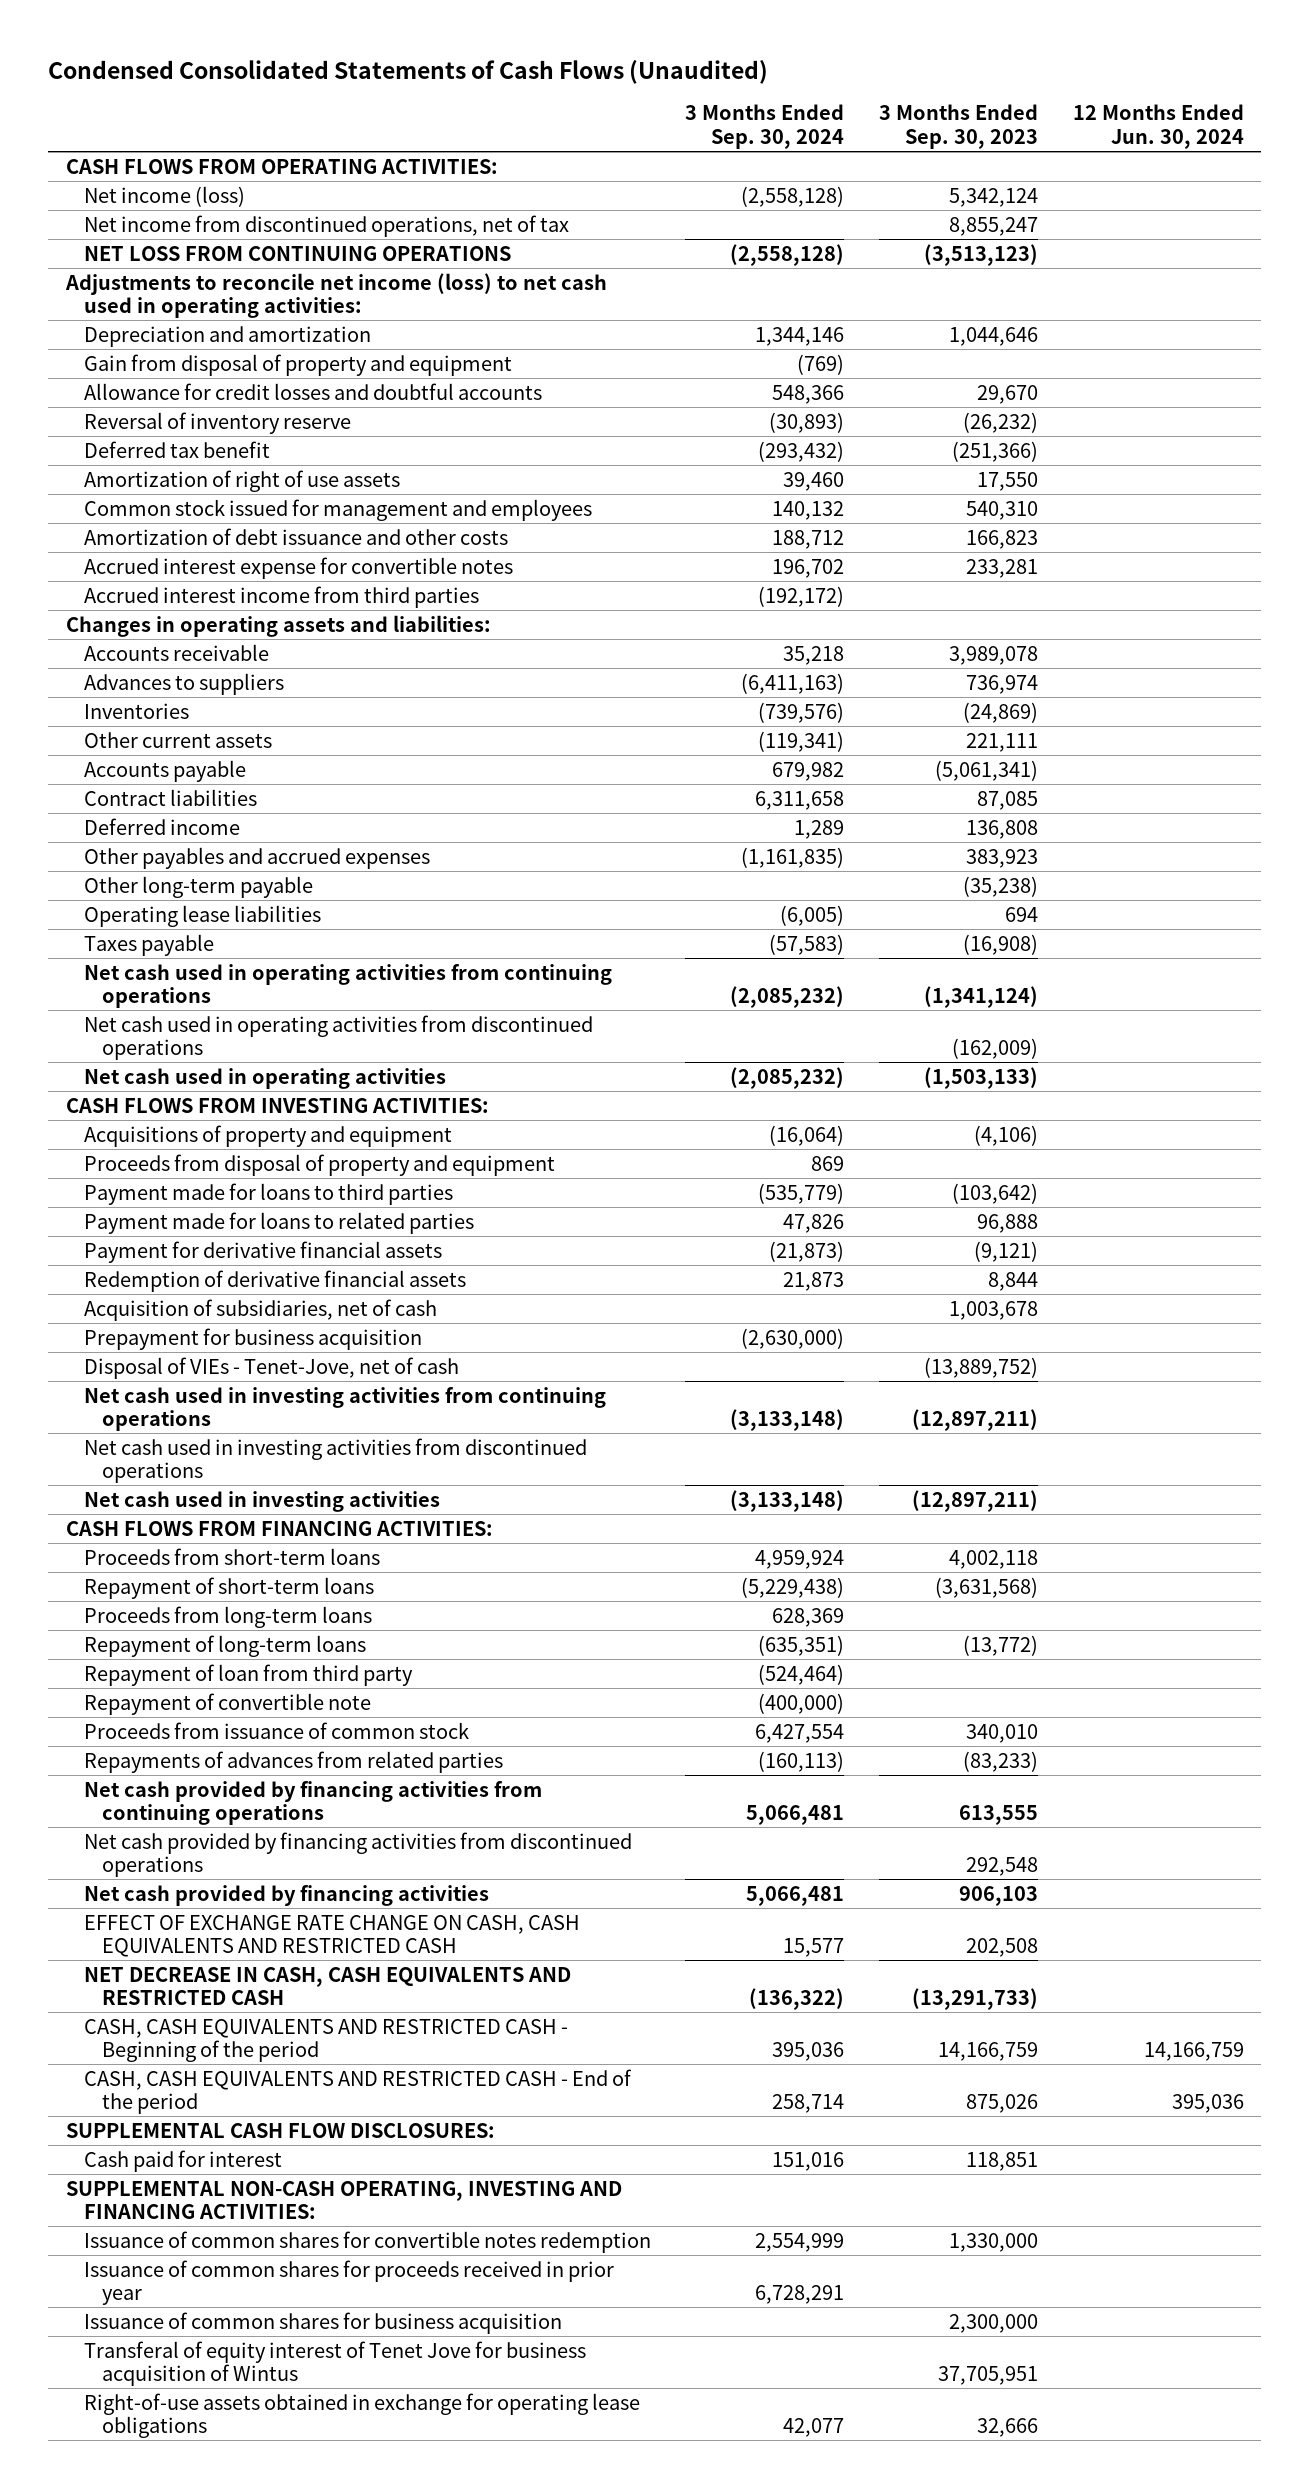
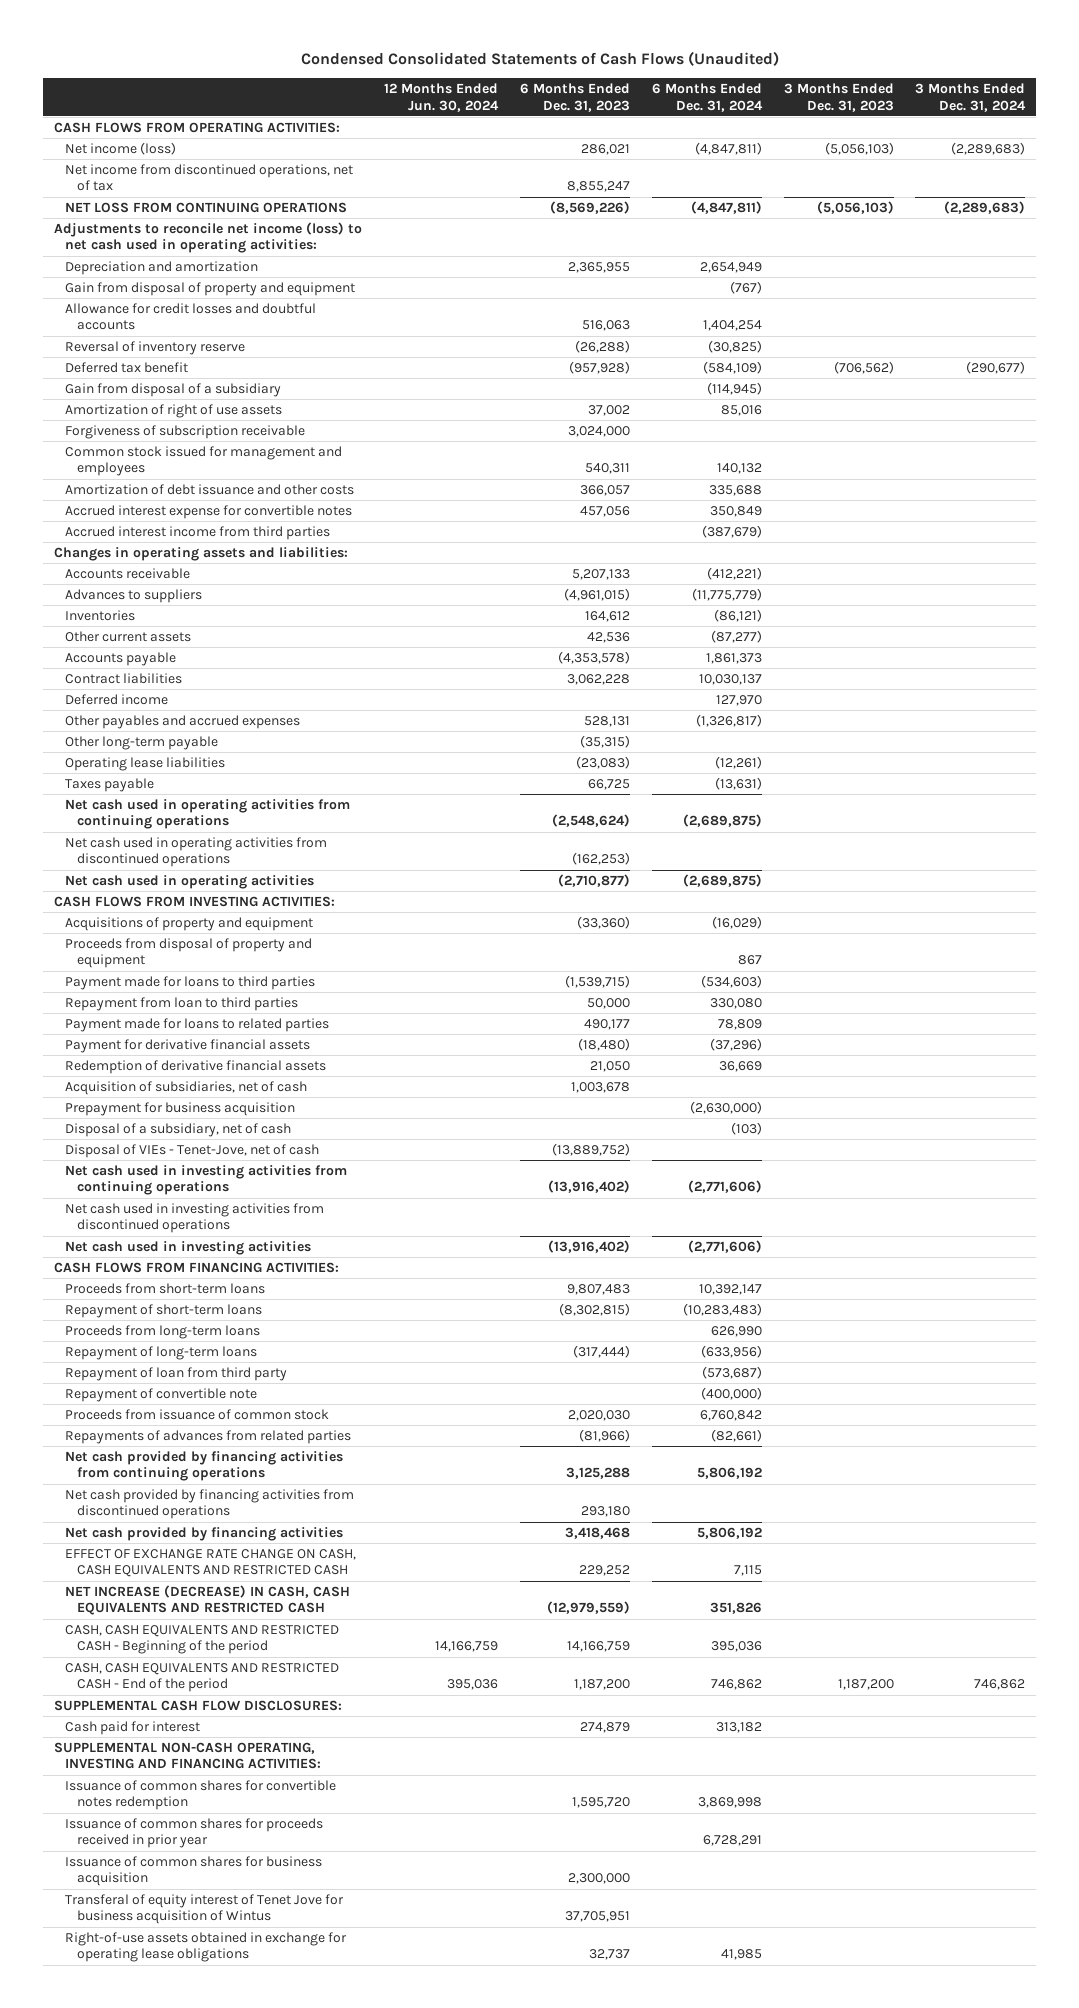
[685,104,845,149] 3 Months Ended Sep. 30, 2024 -> none
[879,104,1039,149] 3 Months Ended Sep. 30, 2023 -> none
none -> [519,83,630,112] 6 Months Ended Dec. 31, 2023
none -> [651,83,763,112] 6 Months Ended Dec. 31, 2024
none -> [783,83,894,112] 3 Months Ended Dec. 31, 2023
none -> [915,83,1027,112] 3 Months Ended Dec. 31, 2024
none -> [65,382,282,397] Gain from disposal of a subsidiary
none -> [65,424,306,439] Forgiveness of subscription receivable
none -> [65,996,299,1011] Repayment from loan to third parties
none -> [65,1122,292,1137] Disposal of a subsidiary, net of cash
[83,1966,571,2006] NET DECREASE IN CASH, CASH EQUIVALENTS AND RESTRICTED CASH -> [65,1584,351,1616] NET INCREASE (DECREASE) IN CASH, CASH EQUIVALENTS AND RESTRICTED CASH

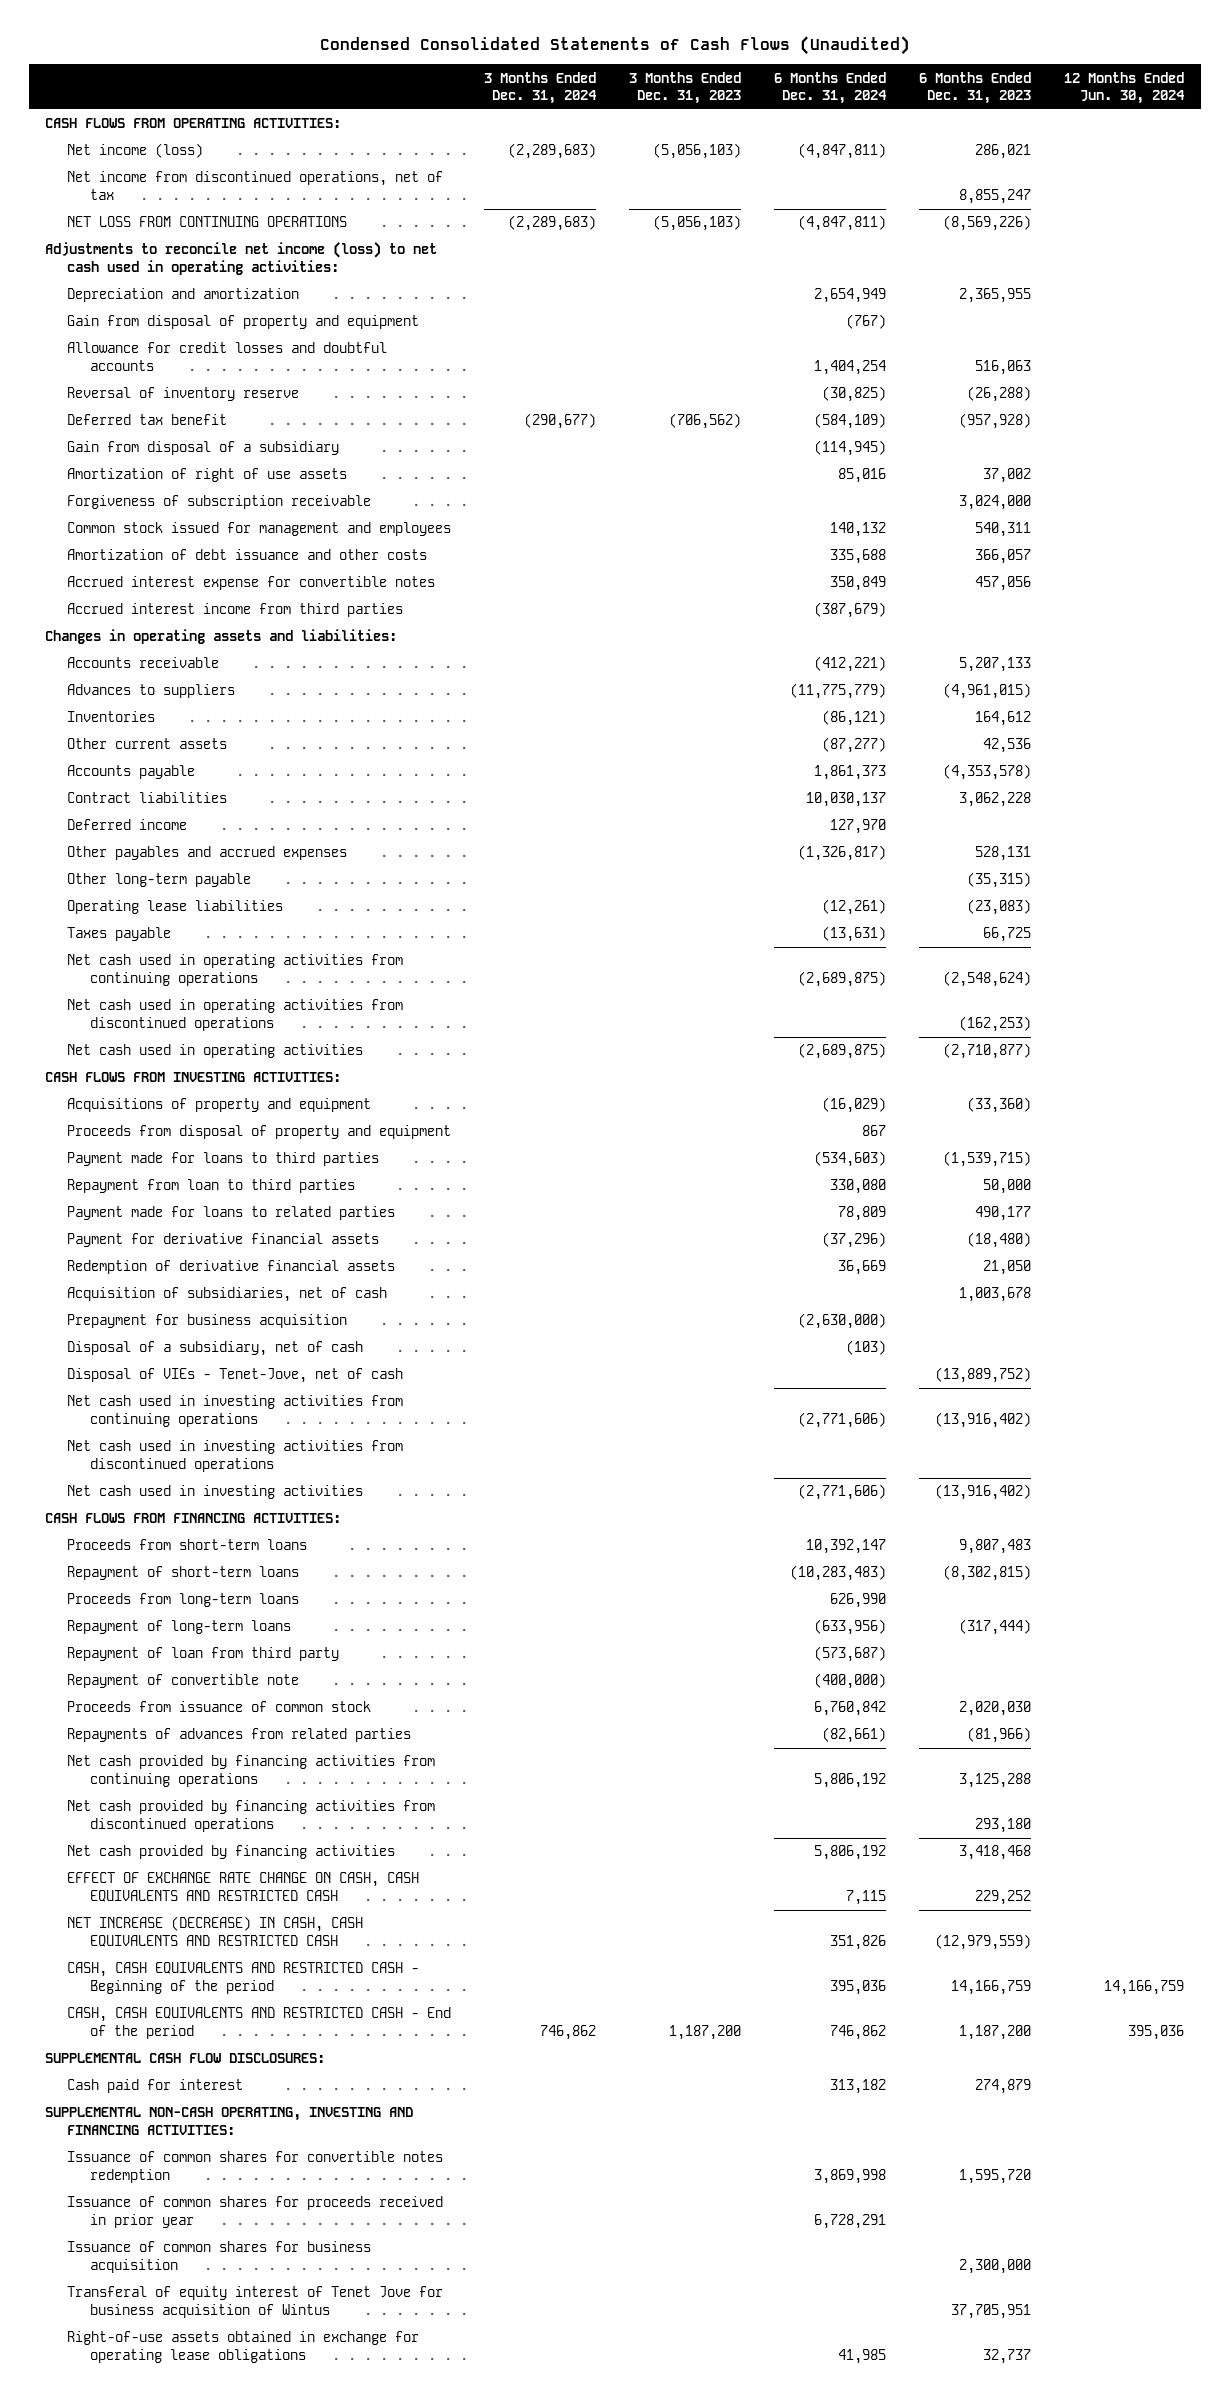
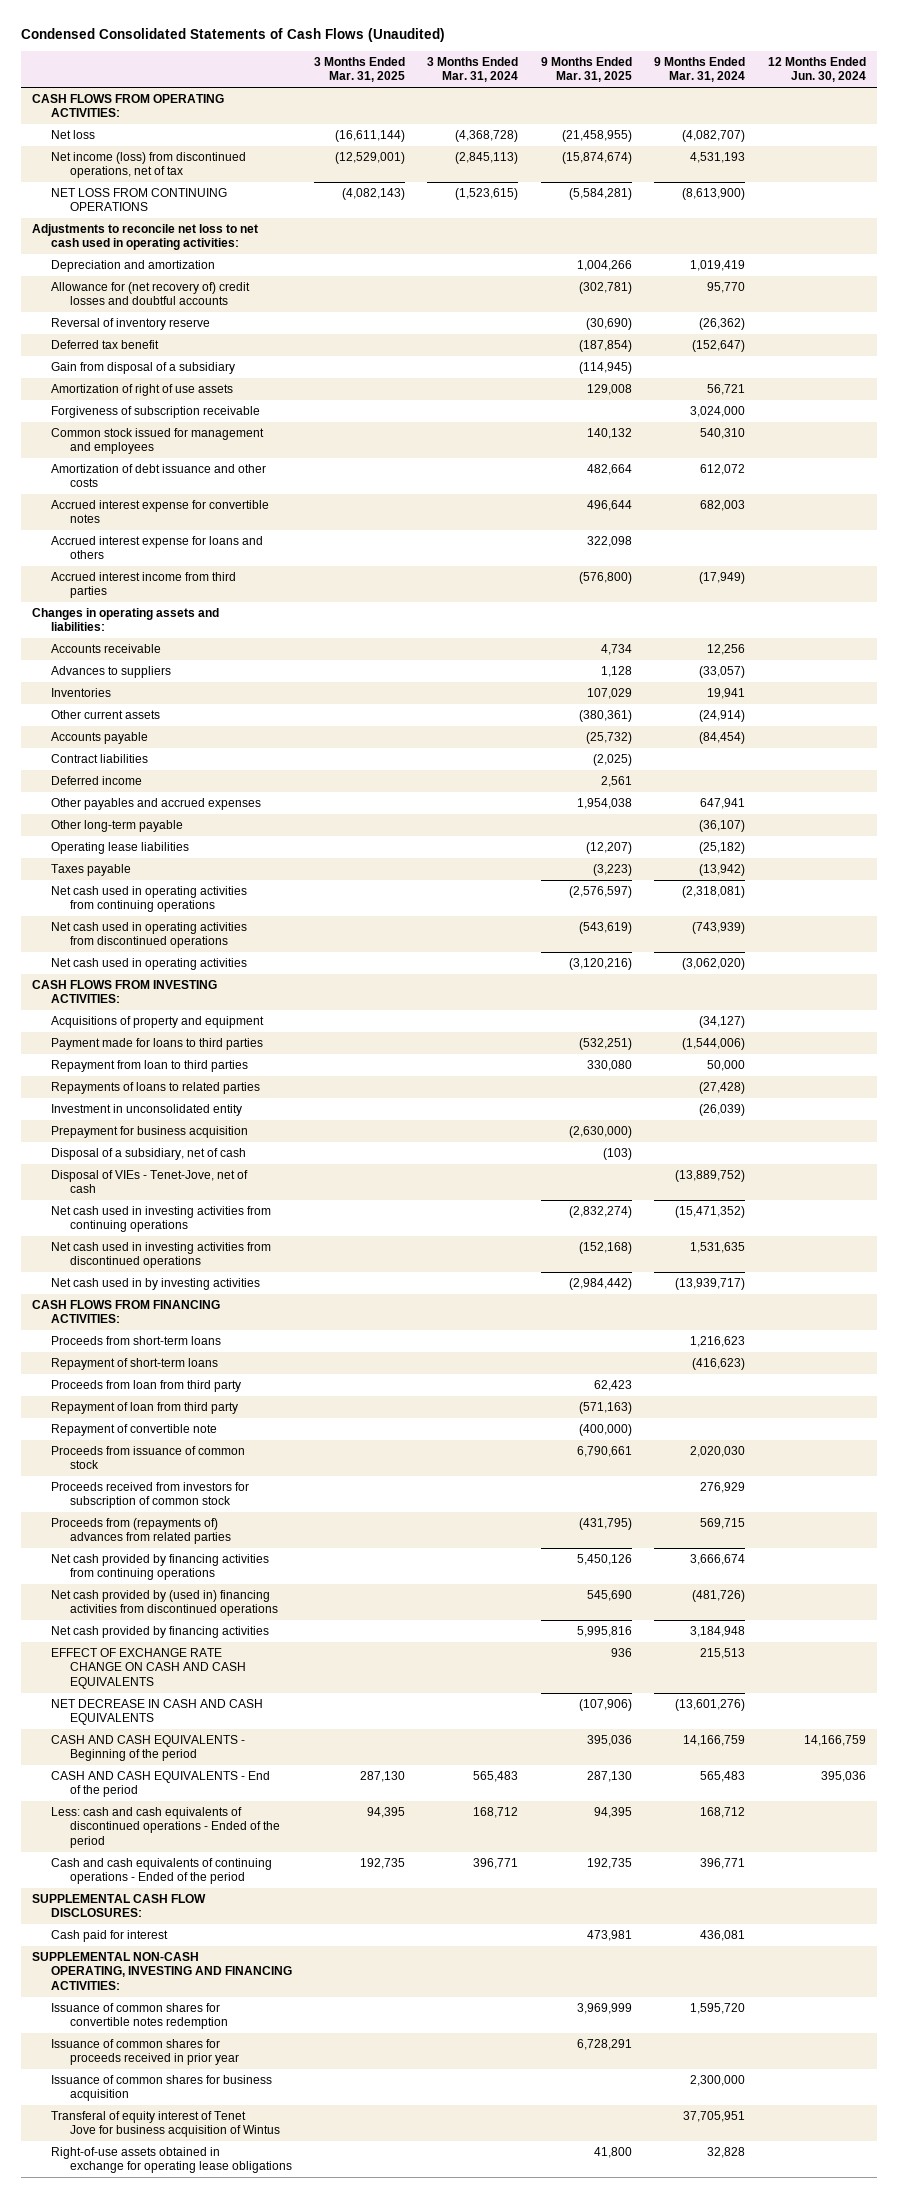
[484,71,598,105] 3 Months Ended Dec. 31, 2024 -> none
[629,71,742,105] 3 Months Ended Dec. 31, 2023 -> none
[774,71,888,105] 6 Months Ended Dec. 31, 2024 -> none
[919,71,1032,105] 6 Months Ended Dec. 31, 2023 -> none
none -> [314,57,406,83] 3 Months Ended Mar. 31, 2025
none -> [427,57,519,83] 3 Months Ended Mar. 31, 2024
none -> [540,57,632,83] 9 Months Ended Mar. 31, 2025
none -> [654,57,746,83] 9 Months Ended Mar. 31, 2024
[67,143,204,159] Net income (loss) -> [50,130,95,140] Net loss
[67,171,444,200] Net income from discontinued operations, net of tax -> [50,152,246,179] Net income (loss) from discontinued operations, net of tax
[45,242,438,275] Adjustments to reconcile net income (loss) to net cash used in operating activities: -> [31,224,258,251] Adjustments to reconcile net loss to net cash used in operating activities:
[67,315,420,330] Gain from disposal of property and equipment -> none
[67,342,388,371] Allowance for credit losses and doubtful accounts -> [50,282,250,306] Allowance for (net recovery of) credit losses and doubtful accounts
none -> [50,536,263,560] Accrued interest expense for loans and others
[67,1125,452,1140] Proceeds from disposal of property and equipment -> none
[67,1206,396,1221] Payment made for loans to related parties -> none
[67,1233,380,1248] Payment for derivative financial assets -> none
[67,1260,396,1275] Redemption of derivative financial assets -> none
[67,1287,388,1303] Acquisition of subsidiaries, net of cash -> none
none -> [50,1082,260,1095] Repayments of loans to related parties
none -> [50,1104,242,1117] Investment in unconsolidated entity
[67,1485,364,1500] Net cash used in investing activities -> [50,1278,260,1291] Net cash used in by investing activities
[67,1593,300,1608] Proceeds from long-term loans -> none
[67,1620,292,1635] Repayment of long-term loans -> none
none -> [50,1380,241,1393] Proceeds from loan from third party
none -> [50,1482,249,1509] Proceeds received from investors for subscription of common stock
[67,1728,412,1743] Repayments of advances from related parties -> [50,1518,231,1545] Proceeds from (repayments of) advances from related parties
[67,1800,436,1832] Net cash provided by financing activities from discontinued operations -> [50,1590,278,1617] Net cash provided by (used in) financing activities from discontinued operations
[67,1872,420,1902] EFFECT OF EXCHANGE RATE CHANGE ON CASH, CASH EQUIVALENTS AND RESTRICTED CASH -> [50,1648,246,1689] EFFECT OF EXCHANGE RATE CHANGE ON CASH AND CASH EQUIVALENTS
[67,1916,364,1947] NET INCREASE (DECREASE) IN CASH, CASH EQUIVALENTS AND RESTRICTED CASH -> [50,1699,263,1726] NET DECREASE IN CASH AND CASH EQUIVALENTS
[67,1962,420,1994] CASH, CASH EQUIVALENTS AND RESTRICTED CASH - Beginning of the period -> [50,1735,245,1762] CASH AND CASH EQUIVALENTS - Beginning of the period
[67,2007,452,2039] CASH, CASH EQUIVALENTS AND RESTRICTED CASH - End of the period -> [50,1771,270,1798] CASH AND CASH EQUIVALENTS - End of the period
none -> [50,1807,280,1848] Less: cash and cash equivalents of discontinued operations - Ended of the period
none -> [50,1858,272,1885] Cash and cash equivalents of continuing operations - Ended of the period

